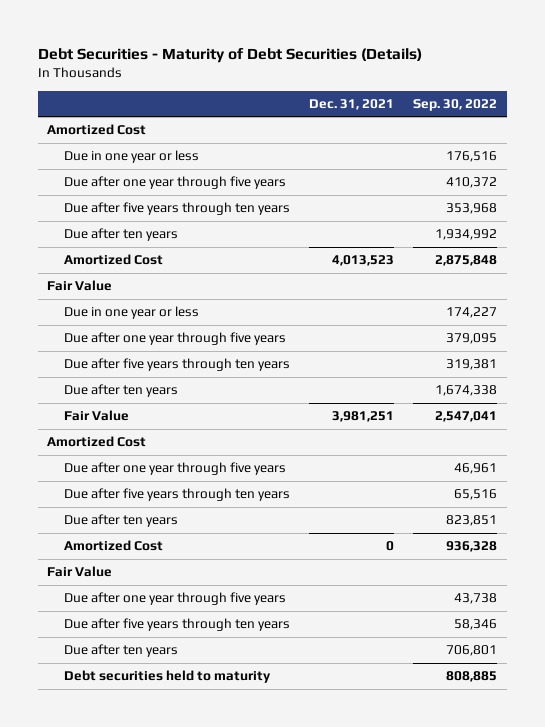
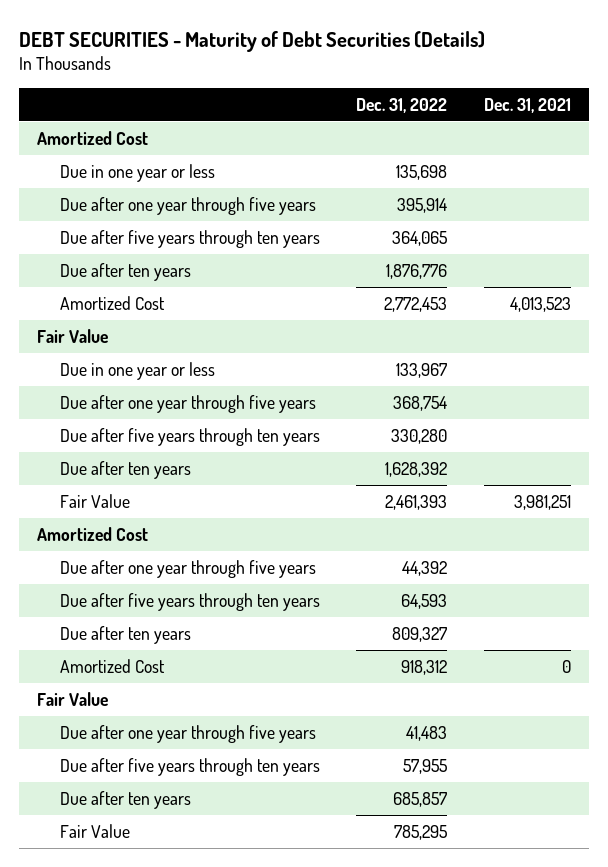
[37,47,422,63] Debt Securities - Maturity of Debt Securities (Details) -> [19,30,486,52] DEBT SECURITIES - Maturity of Debt Securities (Details)
[413,98,498,111] Sep. 30, 2022 -> none
none -> [356,97,448,113] Dec. 31, 2022
[63,670,271,684] Debt securities held to maturity -> [59,823,130,838] Fair Value

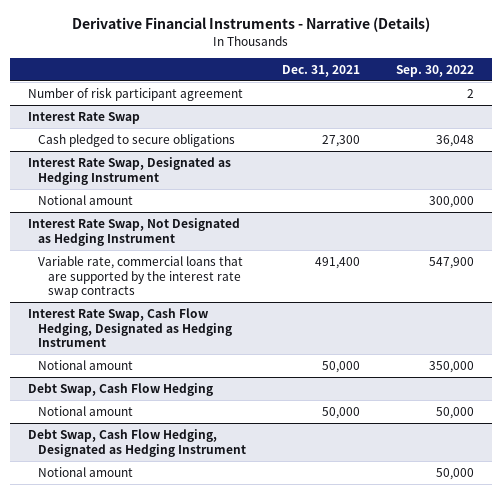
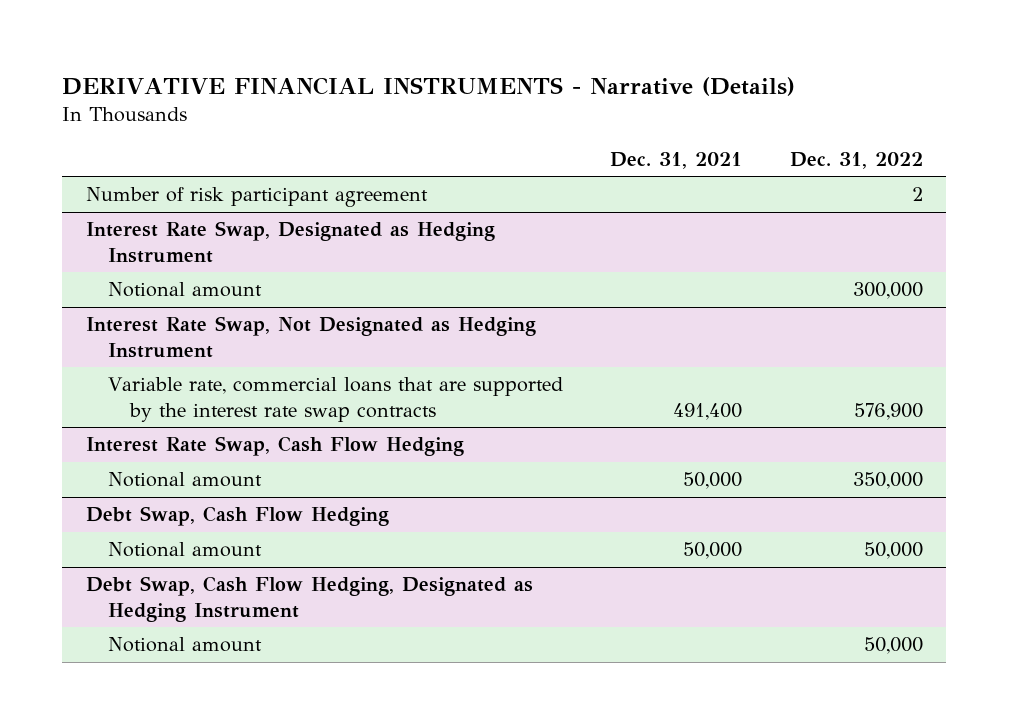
[72,17,431,33] Derivative Financial Instruments - Narrative (Details) -> [62,76,796,96] DERIVATIVE FINANCIAL INSTRUMENTS - Narrative (Details)
[396,64,475,77] Sep. 30, 2022 -> none
none -> [789,151,923,169] Dec. 31, 2022
[28,111,141,124] Interest Rate Swap -> none
[38,133,236,147] Cash pledged to secure obligations -> none
[28,307,233,348] Interest Rate Swap, Cash Flow Hedging, Designated as Hedging Instrument -> [85,436,464,457] Interest Rate Swap, Cash Flow Hedging

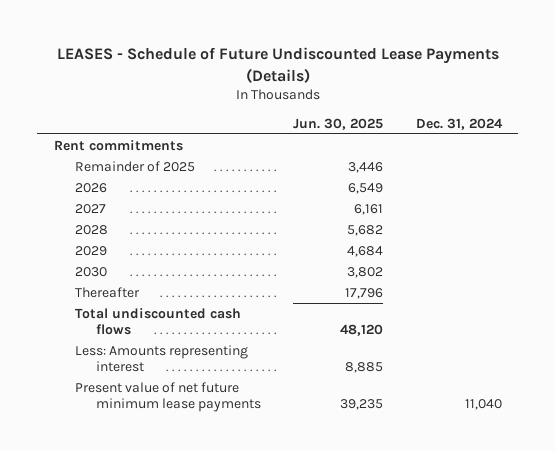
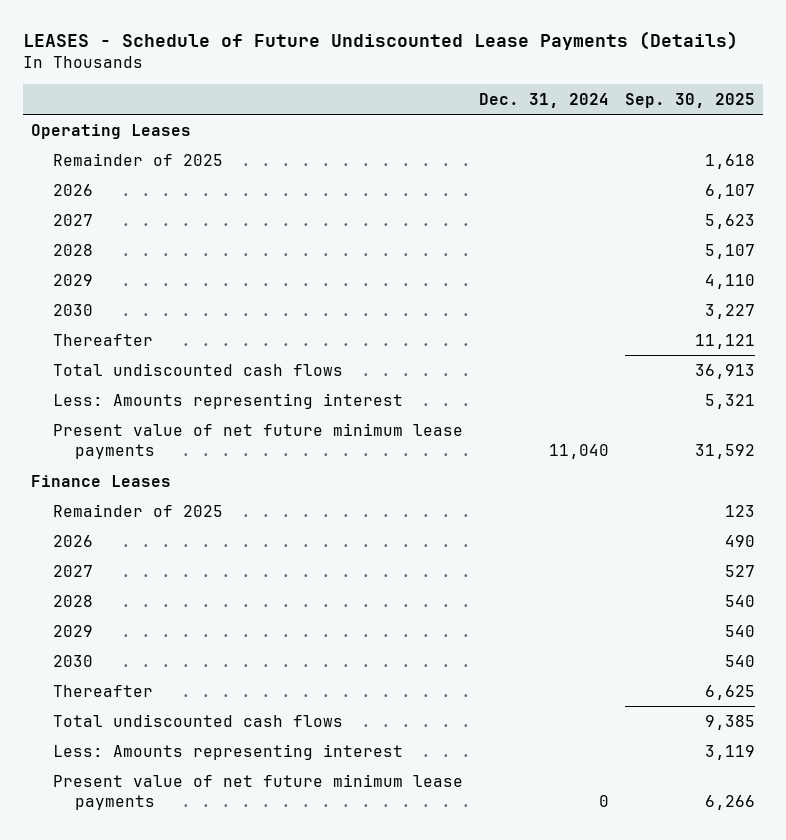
[293,117,384,130] Jun. 30, 2025 -> none
none -> [625,93,756,109] Sep. 30, 2025
[53,139,183,151] Rent commitments -> [30,123,191,139] Operating Leases
none -> [30,474,171,487] Finance Leases
none -> [52,503,223,517] Remainder of 2025
none -> [52,534,93,547] 2026
none -> [52,564,93,577] 2027
none -> [52,594,93,607] 2028
none -> [52,624,93,637] 2029
none -> [52,654,93,667] 2030
none -> [52,684,153,697] Thereafter
none -> [52,713,343,727] Total undiscounted cash flows
none -> [52,743,403,760] Less: Amounts representing interest
none -> [52,773,463,811] Present value of net future minimum lease payments

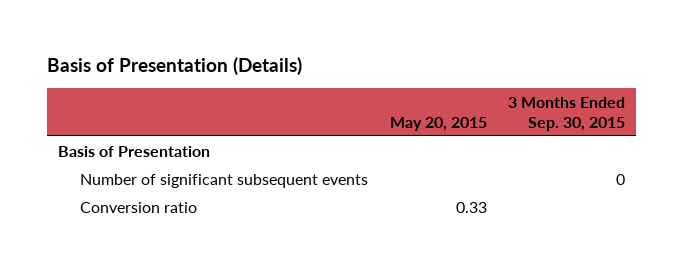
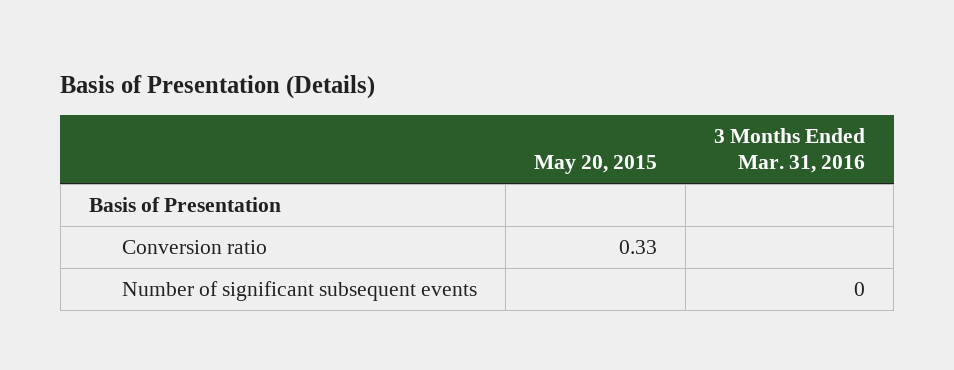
[508,96,626,131] 3 Months Ended Sep. 30, 2015 -> none
none -> [714,127,866,174] 3 Months Ended Mar. 31, 2016
[80,173,369,188] Number of significant subsequent events -> [122,280,478,301] Number of significant subsequent events

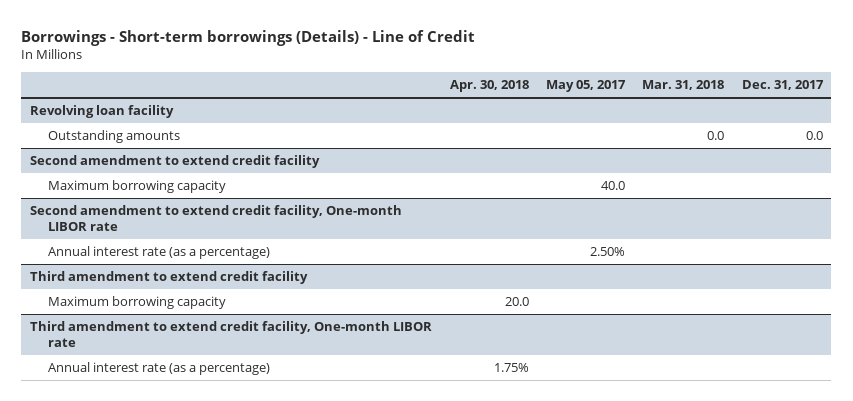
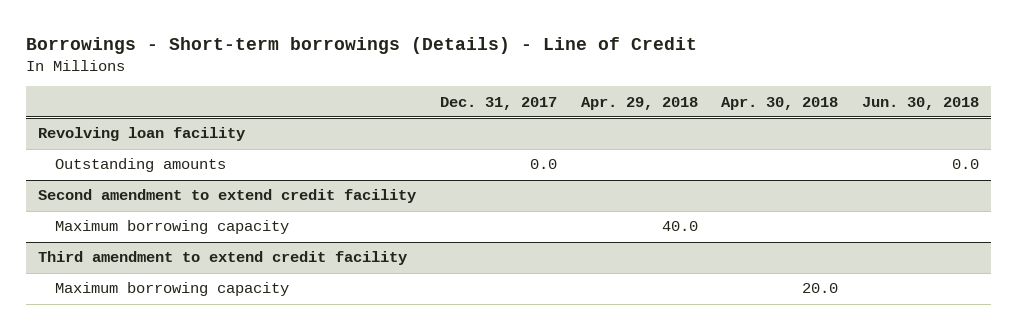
[545,80,626,93] May 05, 2017 -> none
[642,80,725,91] Mar. 31, 2018 -> none
none -> [580,96,698,110] Apr. 29, 2018
none -> [862,96,980,110] Jun. 30, 2018
[30,205,403,231] Second amendment to extend credit facility, One-month LIBOR rate -> none
[47,246,270,260] Annual interest rate (as a percentage) -> none
[30,321,433,347] Third amendment to extend credit facility, One-month LIBOR rate -> none
[47,362,270,376] Annual interest rate (as a percentage) -> none

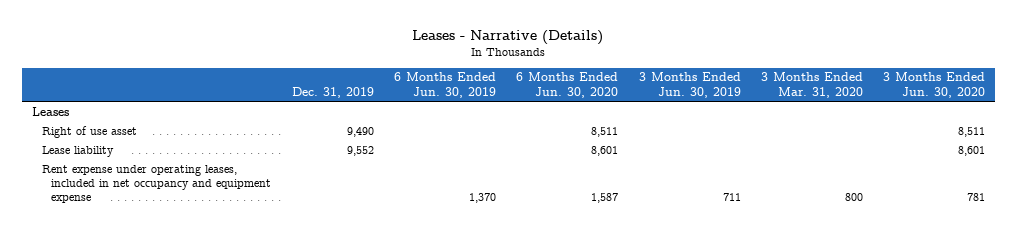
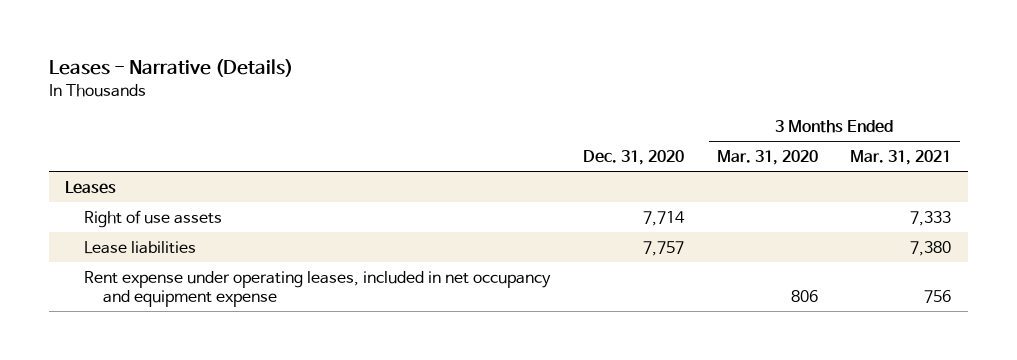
[291,86,374,98] Dec. 31, 2019 -> none
[393,72,496,98] 6 Months Ended Jun. 30, 2019 -> none
[516,72,619,98] 6 Months Ended Jun. 30, 2020 -> none
[638,72,741,98] 3 Months Ended Jun. 30, 2019 -> none
[883,72,986,98] 3 Months Ended Jun. 30, 2020 -> none
none -> [583,150,685,166] Dec. 31, 2020
none -> [850,150,952,166] Mar. 31, 2021
[41,125,137,138] Right of use asset -> [84,209,223,228] Right of use assets
[41,145,114,157] Lease liability -> [84,240,197,254] Lease liabilities
[844,193,863,202] 800 -> [790,290,818,303] 806

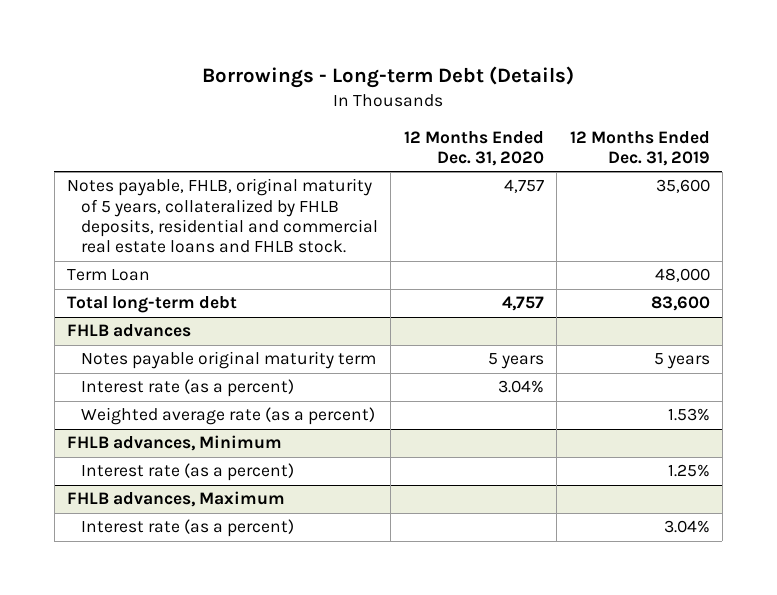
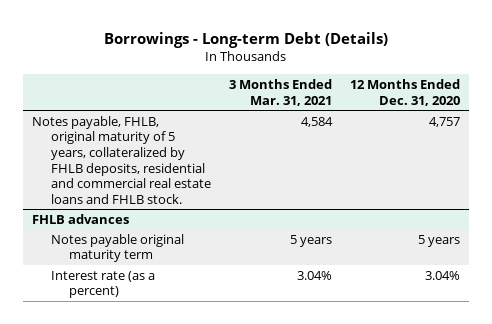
[569,130,710,166] 12 Months Ended Dec. 31, 2019 -> none
none -> [228,79,332,106] 3 Months Ended Mar. 31, 2021
[67,269,151,282] Term Loan -> none
[67,296,238,314] Total long-term debt -> none
[80,407,375,426] Weighted average rate (as a percent) -> none
[67,435,283,452] FHLB advances, Minimum -> none
[80,463,294,482] Interest rate (as a percent) -> none
[67,491,286,508] FHLB advances, Maximum -> none
[80,519,294,538] Interest rate (as a percent) -> none

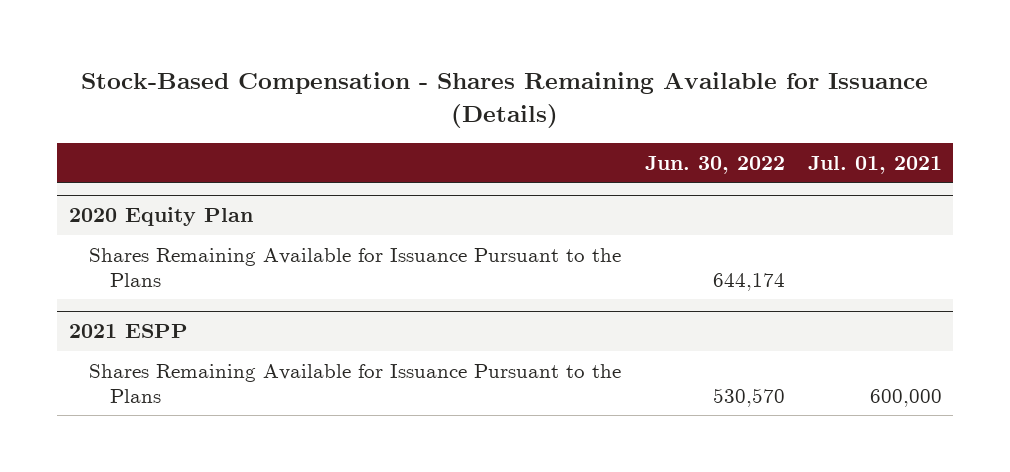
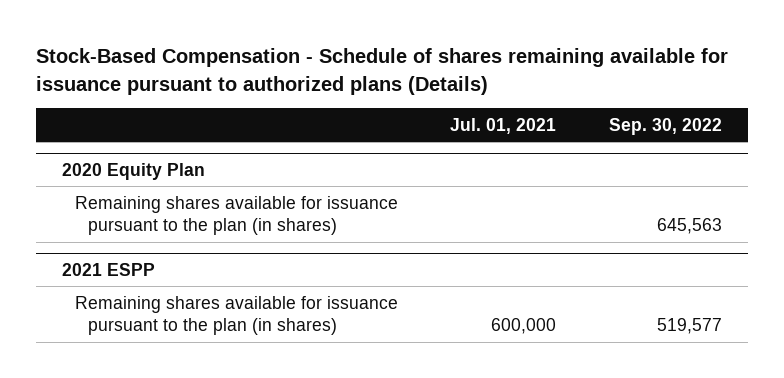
[81,72,929,128] Stock-Based Compensation - Shares Remaining Available for Issuance (Details) -> [36,48,729,95] Stock-Based Compensation - Schedule of shares remaining available for issuance pursuant to authorized plans (Details)
[644,155,785,174] Jun. 30, 2022 -> none
none -> [608,117,722,135] Sep. 30, 2022
[89,248,622,287] Shares Remaining Available for Issuance Pursuant to the Plans -> [74,195,398,236] Remaining shares available for issuance pursuant to the plan (in shares)
[89,364,622,403] Shares Remaining Available for Issuance Pursuant to the Plans -> [74,295,398,336] Remaining shares available for issuance pursuant to the plan (in shares)

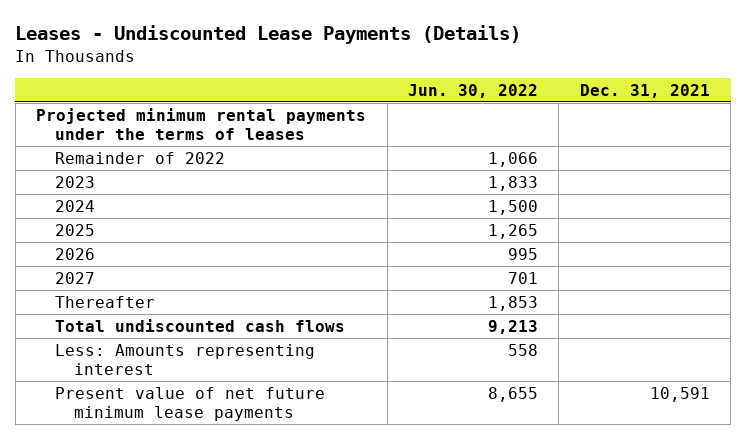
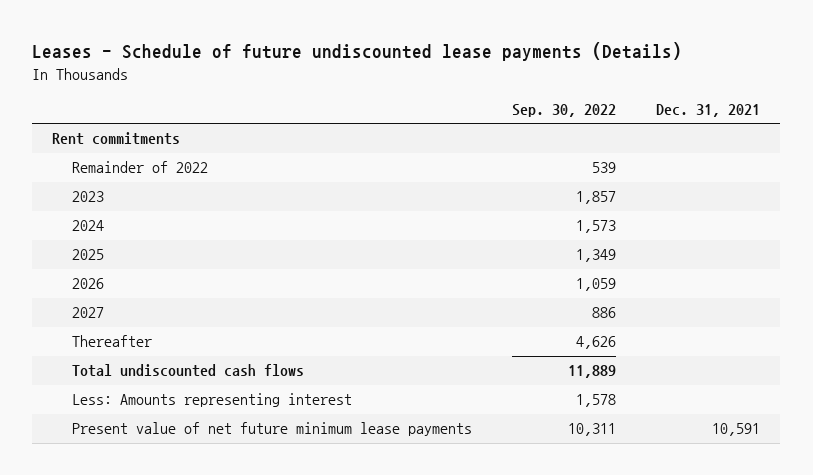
[15,25,522,45] Leases - Undiscounted Lease Payments (Details) -> [32,42,683,62] Leases - Schedule of future undiscounted lease payments (Details)
[408,83,539,98] Jun. 30, 2022 -> none
none -> [512,104,617,118] Sep. 30, 2022
[36,108,367,140] Projected minimum rental payments under the terms of leases -> [52,132,181,146] Rent commitments

